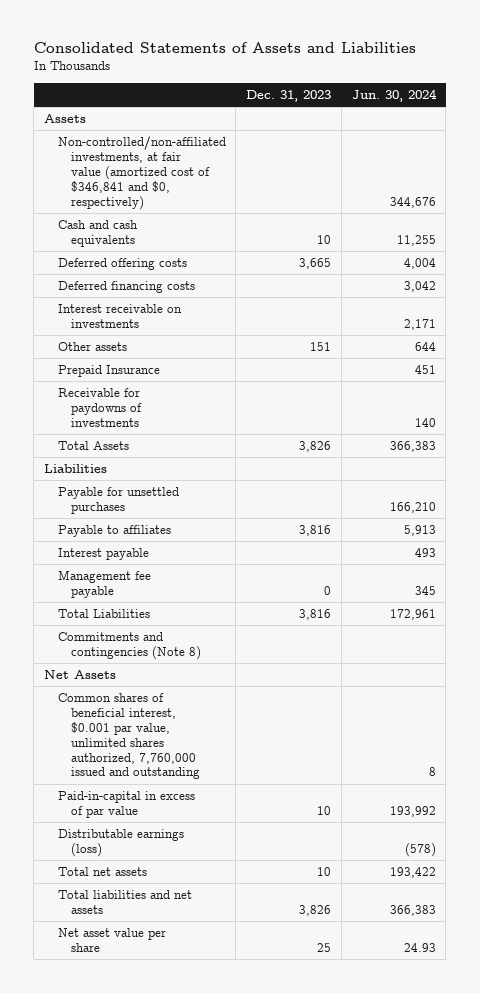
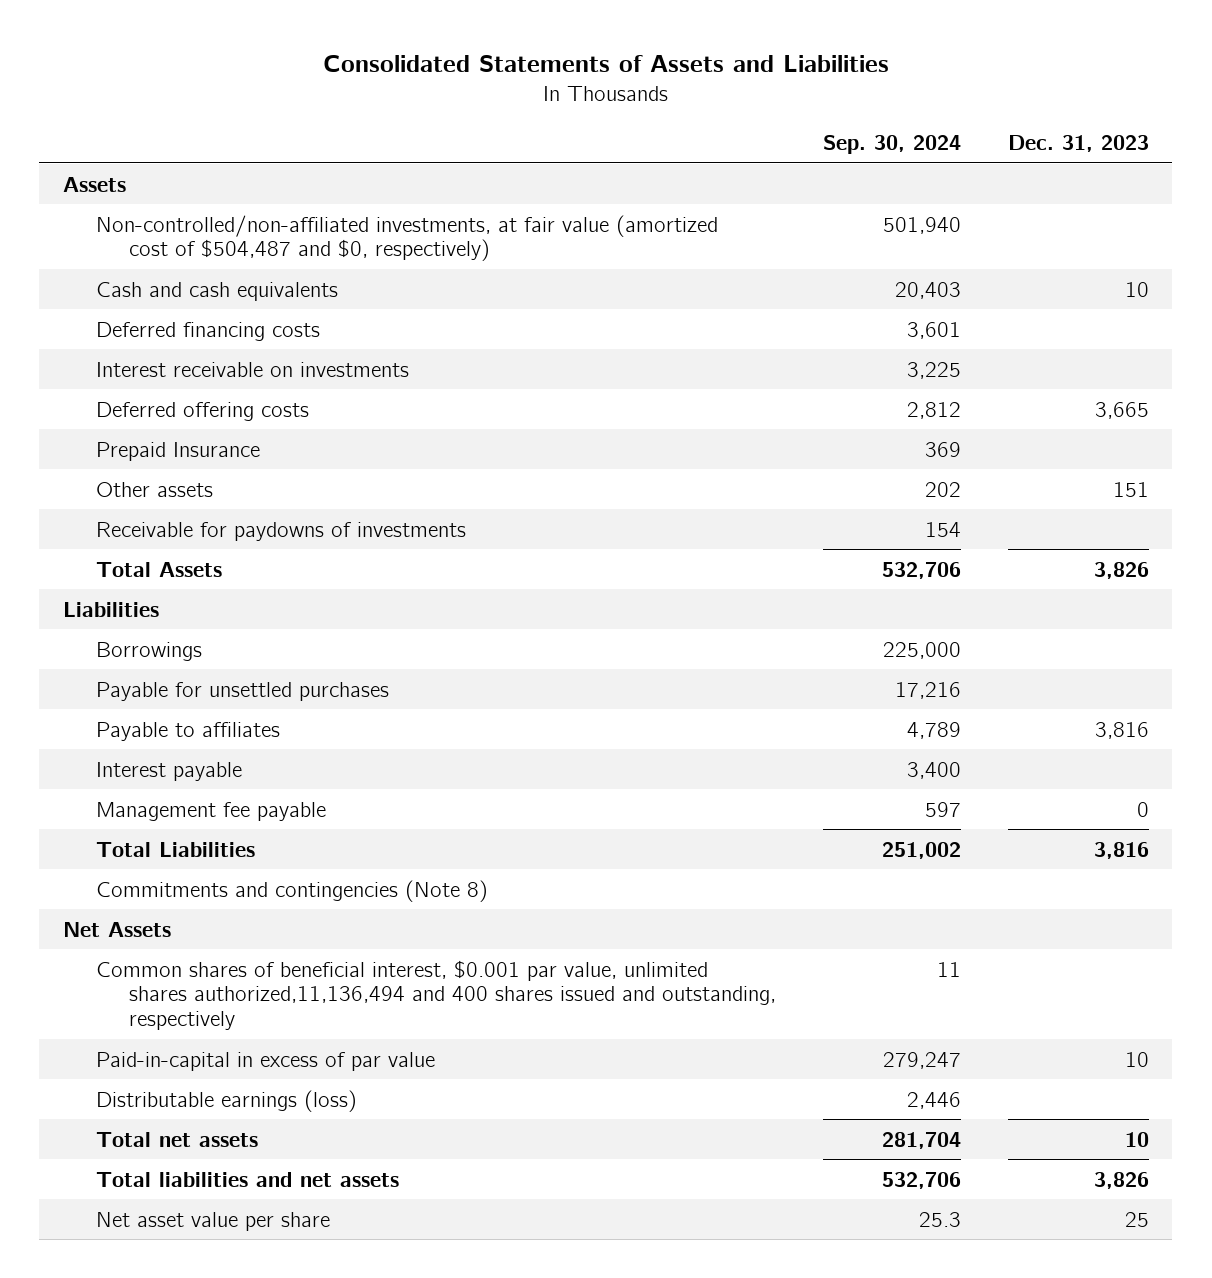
[351,88,437,102] Jun. 30, 2024 -> none
none -> [822,134,961,154] Sep. 30, 2024
[57,135,226,210] Non-controlled/non-affiliated investments, at fair value (amortized cost of $346,841 and $0, respectively) -> [95,214,718,262] Non-controlled/non-affiliated investments, at fair value (amortized cost of $504,487 and $0, respectively)
[57,257,187,270] Deferred offering costs -> [95,401,309,421] Deferred offering costs
[57,341,127,351] Other assets -> [95,481,213,497] Other assets
none -> [95,641,202,661] Borrowings
[57,692,201,780] Common shares of beneficial interest, $0.001 par value, unlimited shares authorized, 7,760,000 issued and outstanding -> [95,959,776,1031] Common shares of beneficial interest, $0.001 par value, unlimited shares authorized,11,136,494 and 400 shares issued and outstanding, respectively

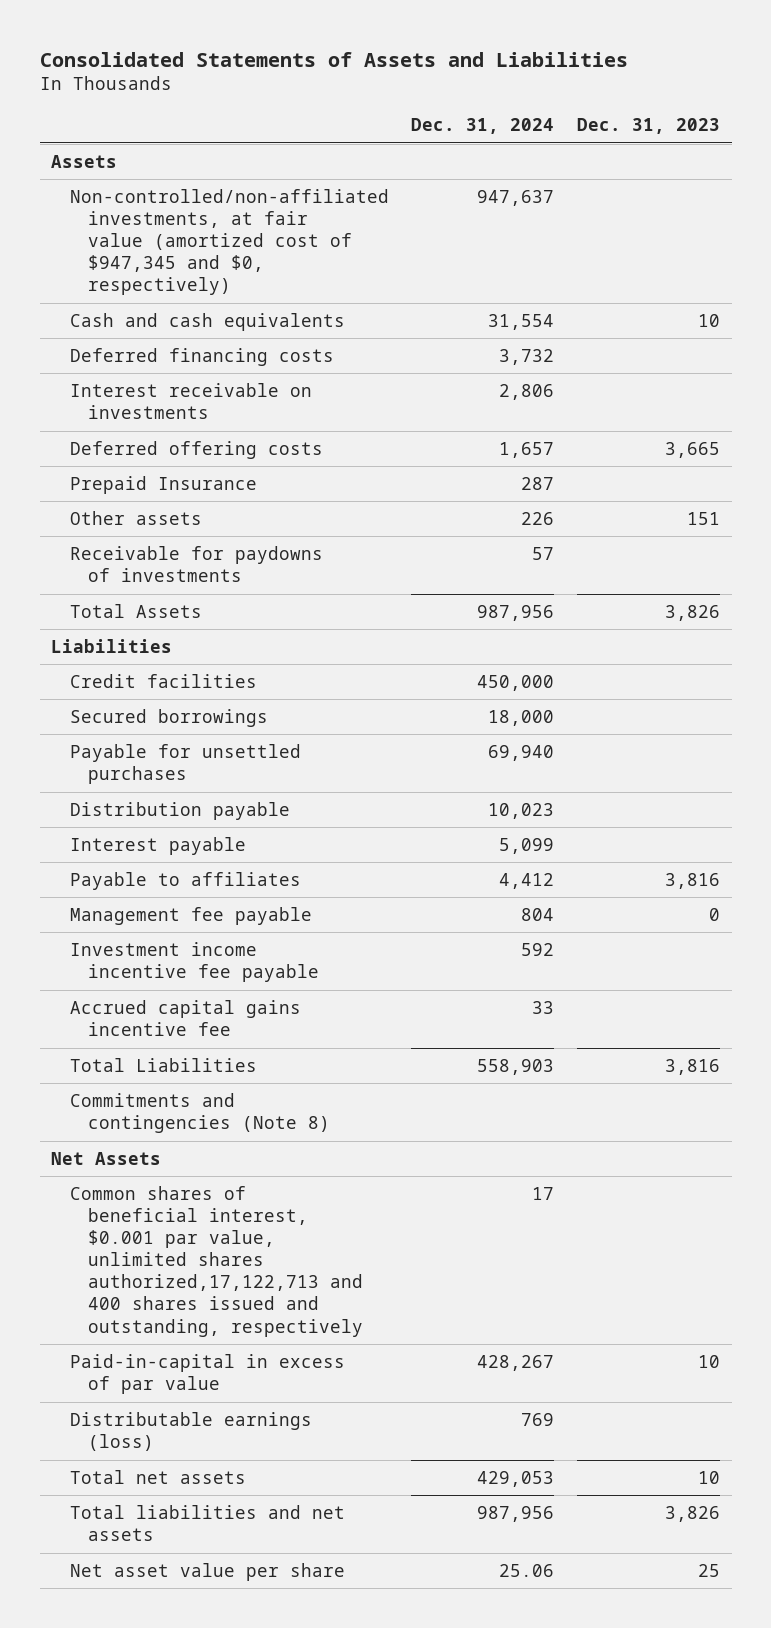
[822,134,961,154] Sep. 30, 2024 -> none
none -> [411,118,555,135] Dec. 31, 2024
[95,214,718,262] Non-controlled/non-affiliated investments, at fair value (amortized cost of $504,487 and $0, respectively) -> [69,188,389,296] Non-controlled/non-affiliated investments, at fair value (amortized cost of $947,345 and $0, respectively)
[95,641,202,661] Borrowings -> [69,673,257,688] Credit facilities
none -> [69,708,268,727] Secured borrowings
none -> [69,801,290,820] Distribution payable
[95,721,280,741] Payable to affiliates -> [69,871,301,890] Payable to affiliates
none -> [69,941,320,983] Investment income incentive fee payable
none -> [69,999,301,1037] Accrued capital gains incentive fee
[95,959,776,1031] Common shares of beneficial interest, $0.001 par value, unlimited shares authorized,11,136,494 and 400 shares issued and outstanding, respectively -> [69,1185,364,1337] Common shares of beneficial interest, $0.001 par value, unlimited shares authorized,17,122,713 and 400 shares issued and outstanding, respectively

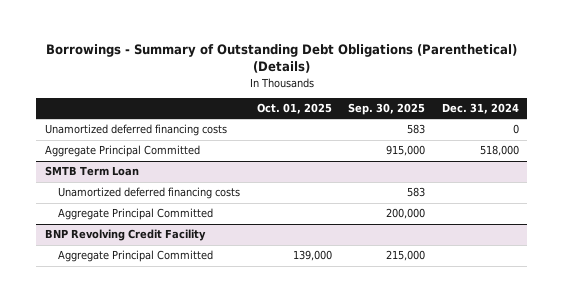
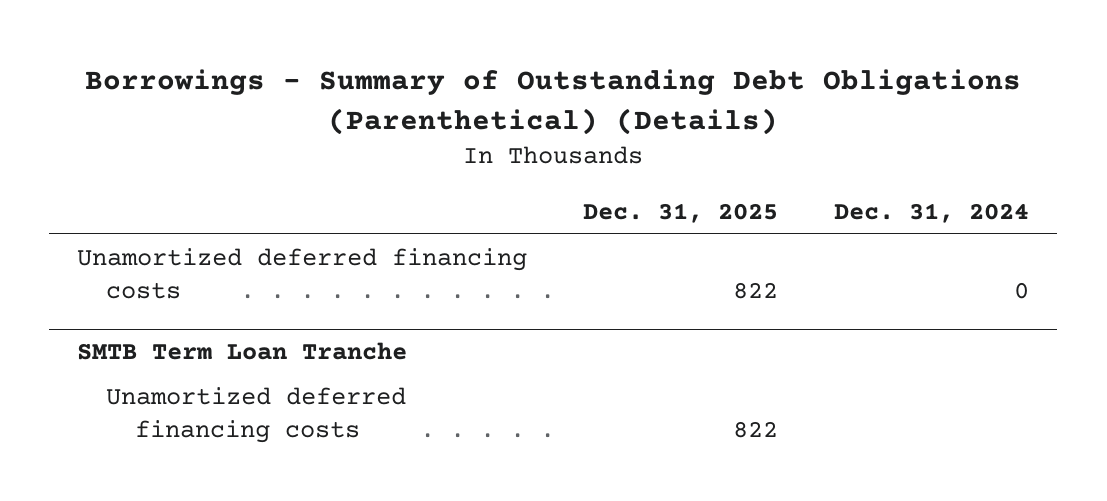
[256,103,332,115] Oct. 01, 2025 -> none
[348,103,426,116] Sep. 30, 2025 -> none
none -> [583,202,779,223] Dec. 31, 2025
[44,145,200,158] Aggregate Principal Committed -> none
[44,166,139,177] SMTB Term Loan -> [77,342,408,361] SMTB Term Loan Tranche
[58,208,214,221] Aggregate Principal Committed -> none
[44,229,206,242] BNP Revolving Credit Facility -> none
[58,250,214,263] Aggregate Principal Committed -> none

